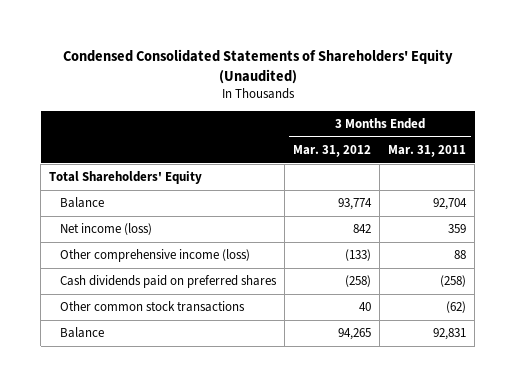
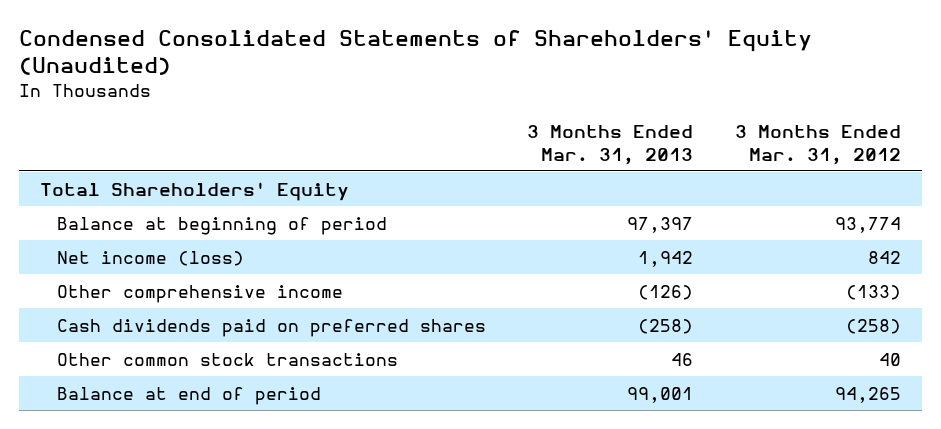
[388,145,467,158] Mar. 31, 2011 -> none
none -> [527,125,694,165] 3 Months Ended Mar. 31, 2013
[60,197,105,209] Balance -> [56,216,387,235] Balance at beginning of period
[60,249,251,263] Other comprehensive income (loss) -> [56,284,343,303] Other comprehensive income
[60,327,105,339] Balance -> [56,386,321,405] Balance at end of period

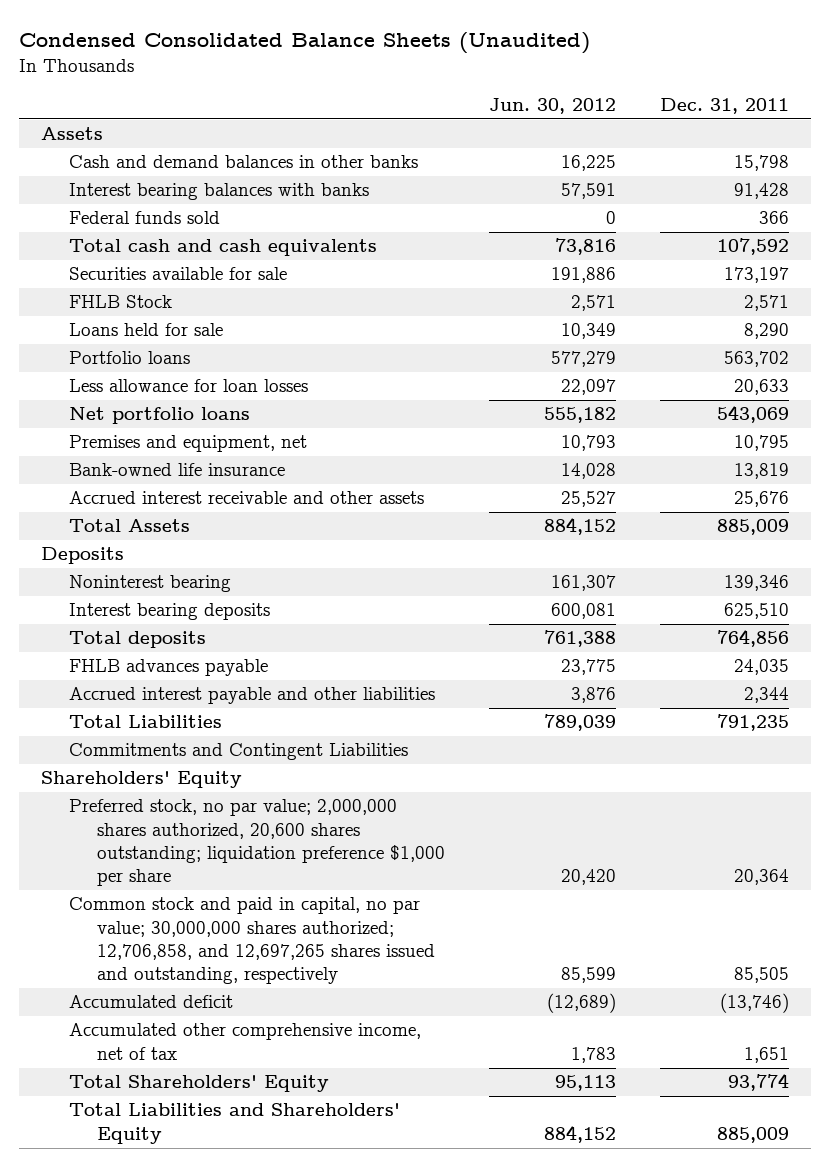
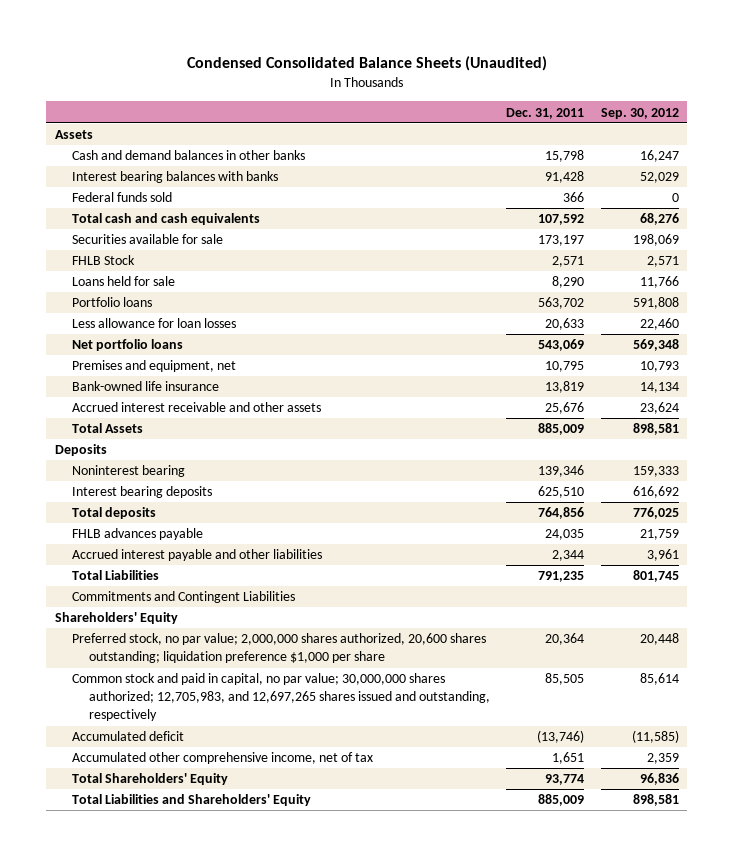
[489,97,617,114] Jun. 30, 2012 -> none
none -> [600,107,679,119] Sep. 30, 2012
[69,897,436,985] Common stock and paid in capital, no par value; 30,000,000 shares authorized; 12,706,858, and 12,697,265 shares issued and outstanding, respectively -> [71,673,490,722] Common stock and paid in capital, no par value; 30,000,000 shares authorized; 12,705,983, and 12,697,265 shares issued and outstanding, respectively

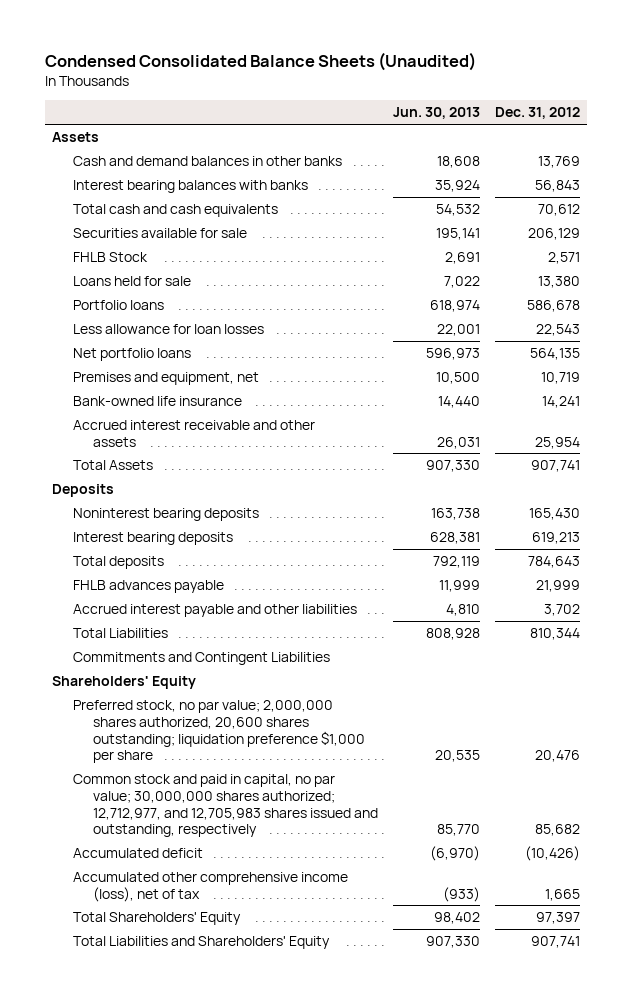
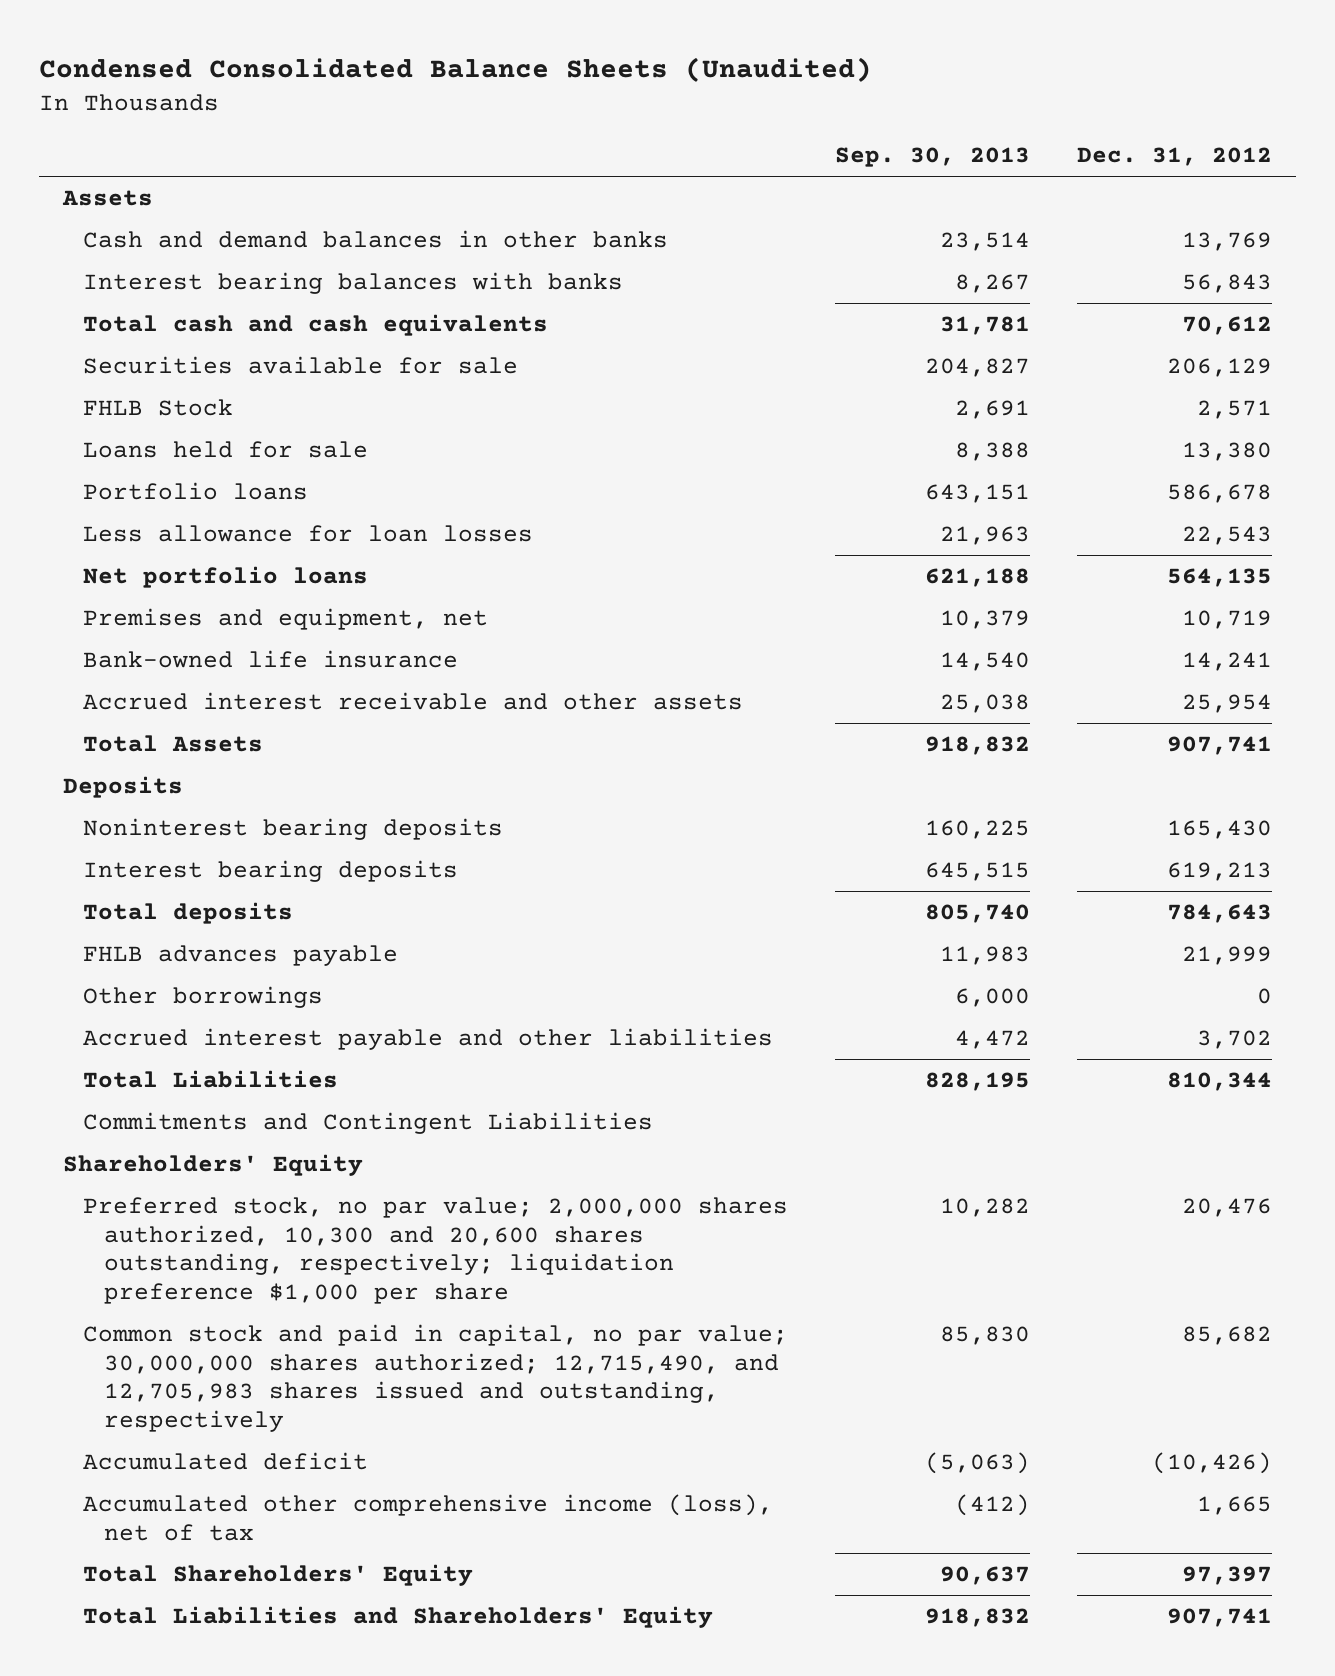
[392,107,480,120] Jun. 30, 2013 -> none
none -> [835,147,1031,168] Sep. 30, 2013
none -> [83,985,324,1008] Other borrowings
[72,700,366,764] Preferred stock, no par value; 2,000,000 shares authorized, 20,600 shares outstanding; liquidation preference $1,000 per share -> [83,1196,789,1304] Preferred stock, no par value; 2,000,000 shares authorized, 10,300 and 20,600 shares outstanding, respectively; liquidation preference $1,000 per share
[72,774,379,838] Common stock and paid in capital, no par value; 30,000,000 shares authorized; 12,712,977, and 12,705,983 shares issued and outstanding, respectively -> [83,1323,789,1432] Common stock and paid in capital, no par value; 30,000,000 shares authorized; 12,715,490, and 12,705,983 shares issued and outstanding, respectively

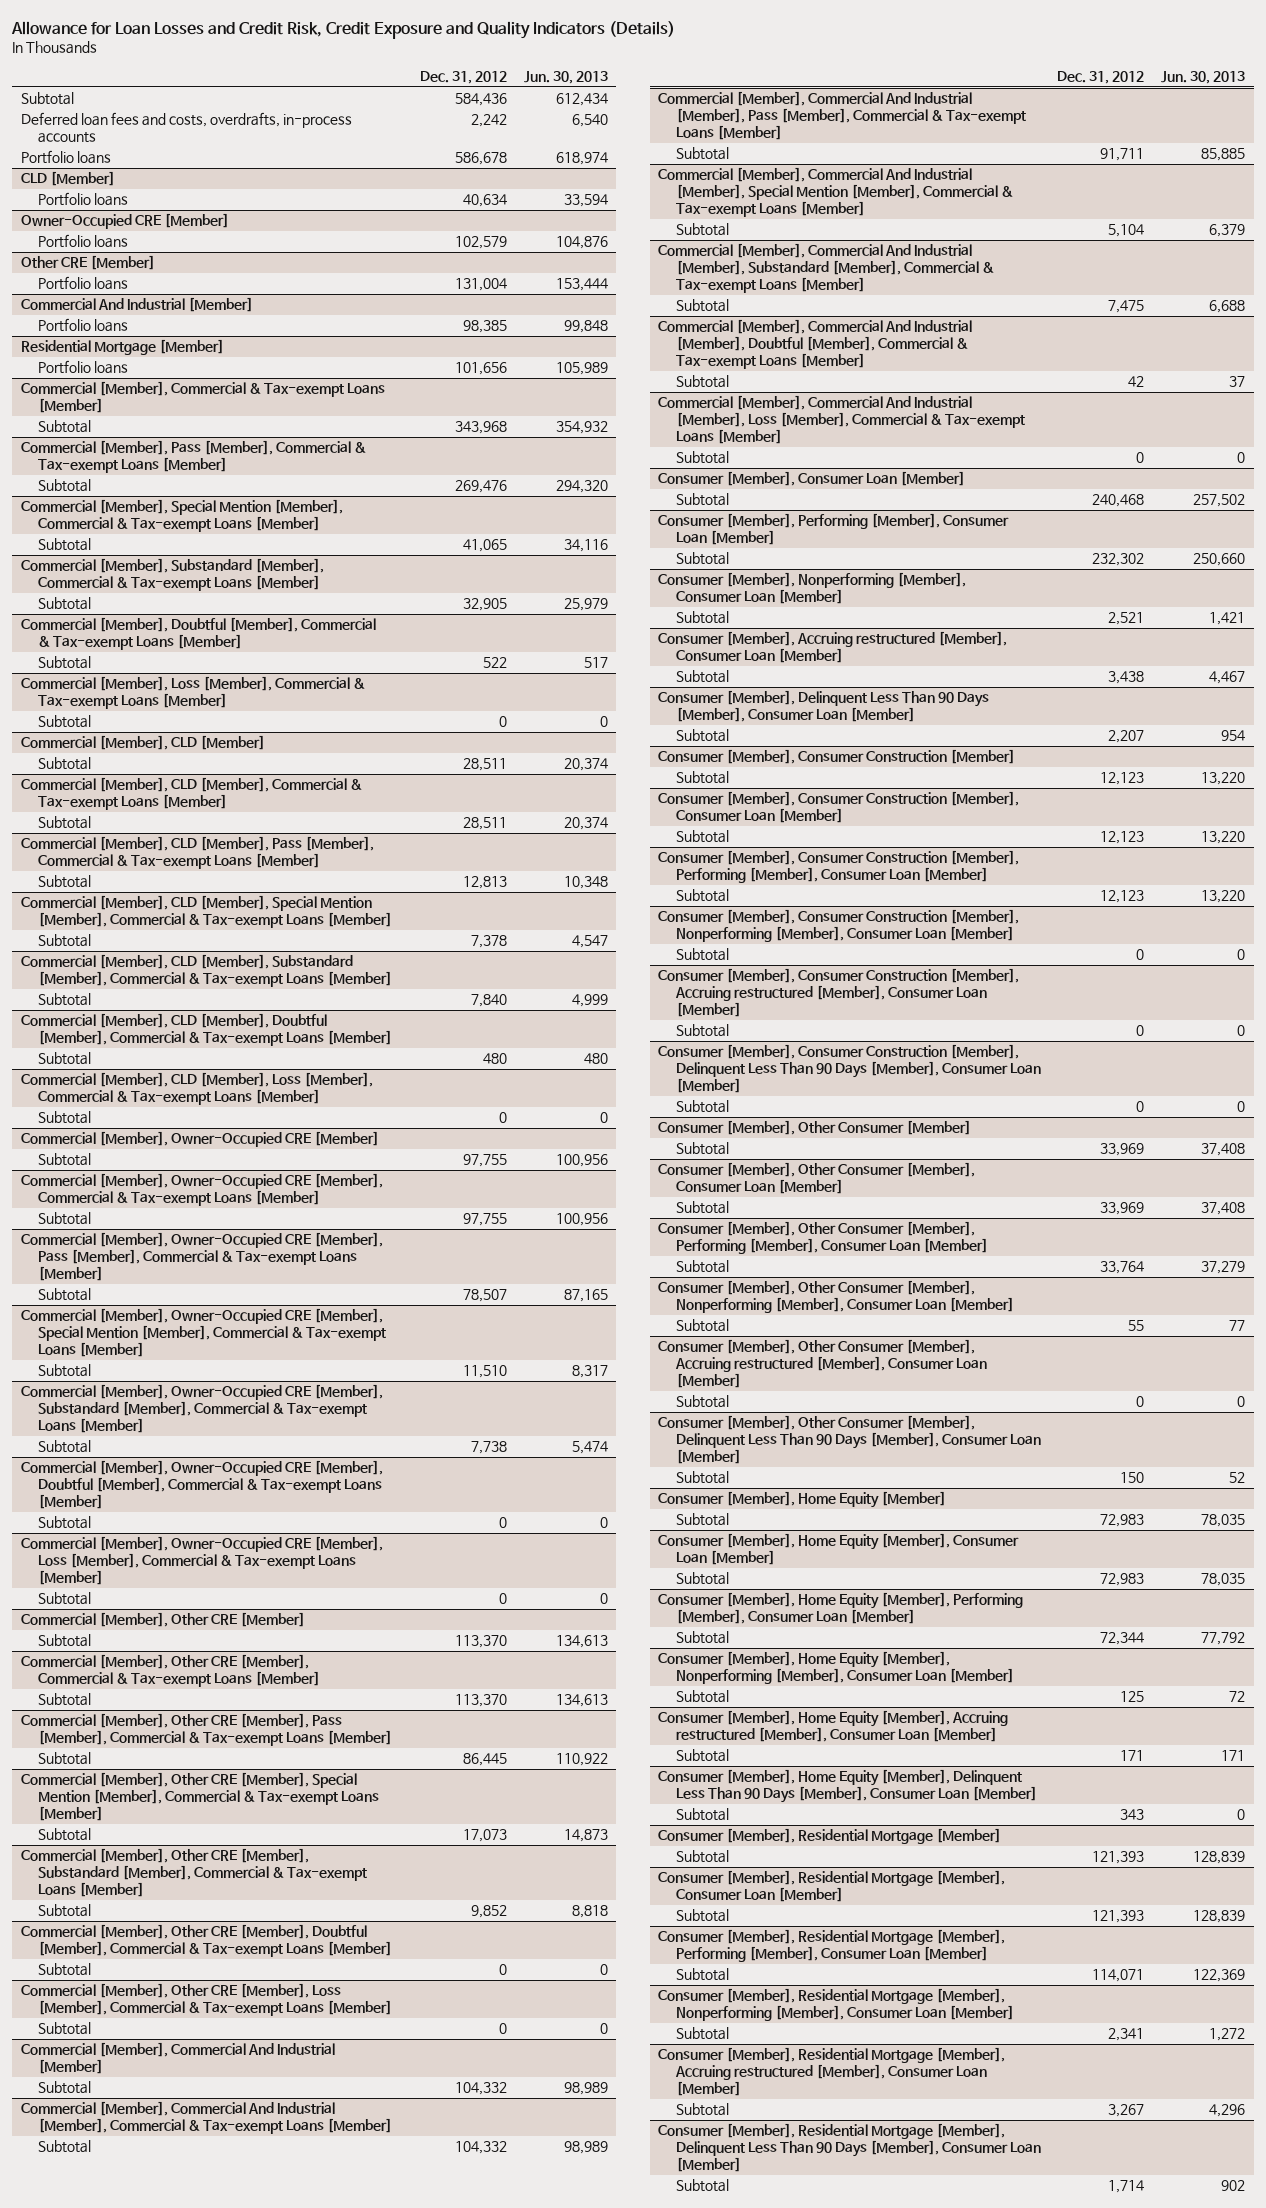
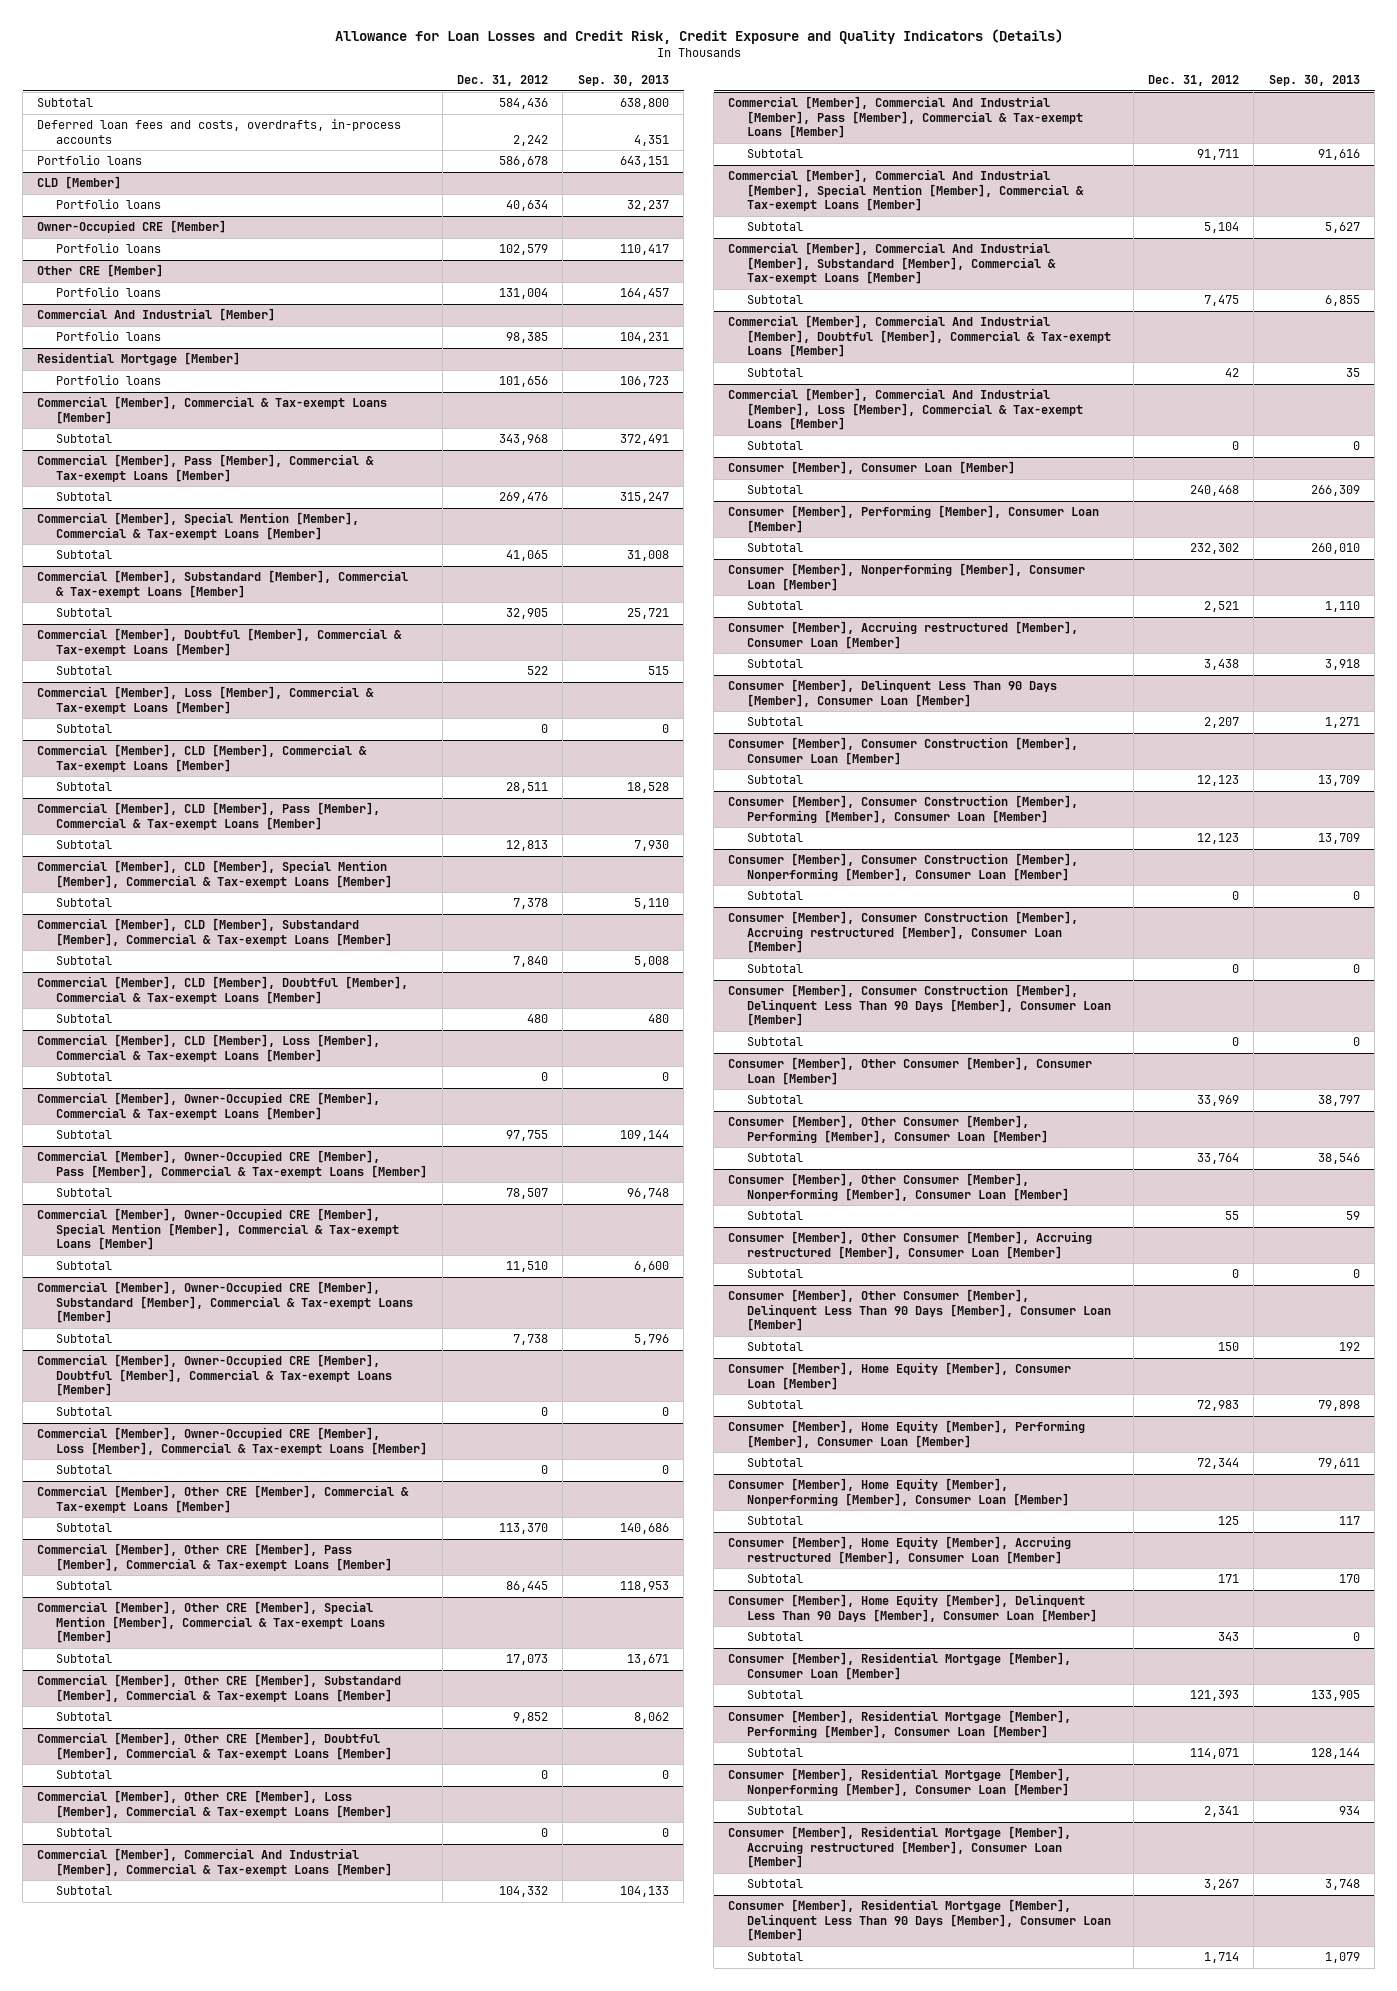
[523,71,608,85] Jun. 30, 2013 -> none
none -> [577,75,669,87] Sep. 30, 2013
[20,735,265,751] Commercial [Member], CLD [Member] -> none
[37,757,91,771] Subtotal -> none
[20,1131,379,1148] Commercial [Member], Owner-Occupied CRE [Member] -> none
[37,1153,91,1167] Subtotal -> none
[20,1612,305,1628] Commercial [Member], Other CRE [Member] -> none
[37,1634,91,1648] Subtotal -> none
[20,2042,335,2075] Commercial [Member], Commercial And Industrial [Member] -> none
[37,2081,91,2095] Subtotal -> none
[658,749,1016,765] Consumer [Member], Consumer Construction [Member] -> none
[675,771,729,785] Subtotal -> none
[658,1120,972,1136] Consumer [Member], Other Consumer [Member] -> none
[675,1142,729,1156] Subtotal -> none
[658,1491,947,1509] Consumer [Member], Home Equity [Member] -> none
[675,1513,729,1527] Subtotal -> none
[658,1828,1002,1845] Consumer [Member], Residential Mortgage [Member] -> none
[675,1850,729,1864] Subtotal -> none

